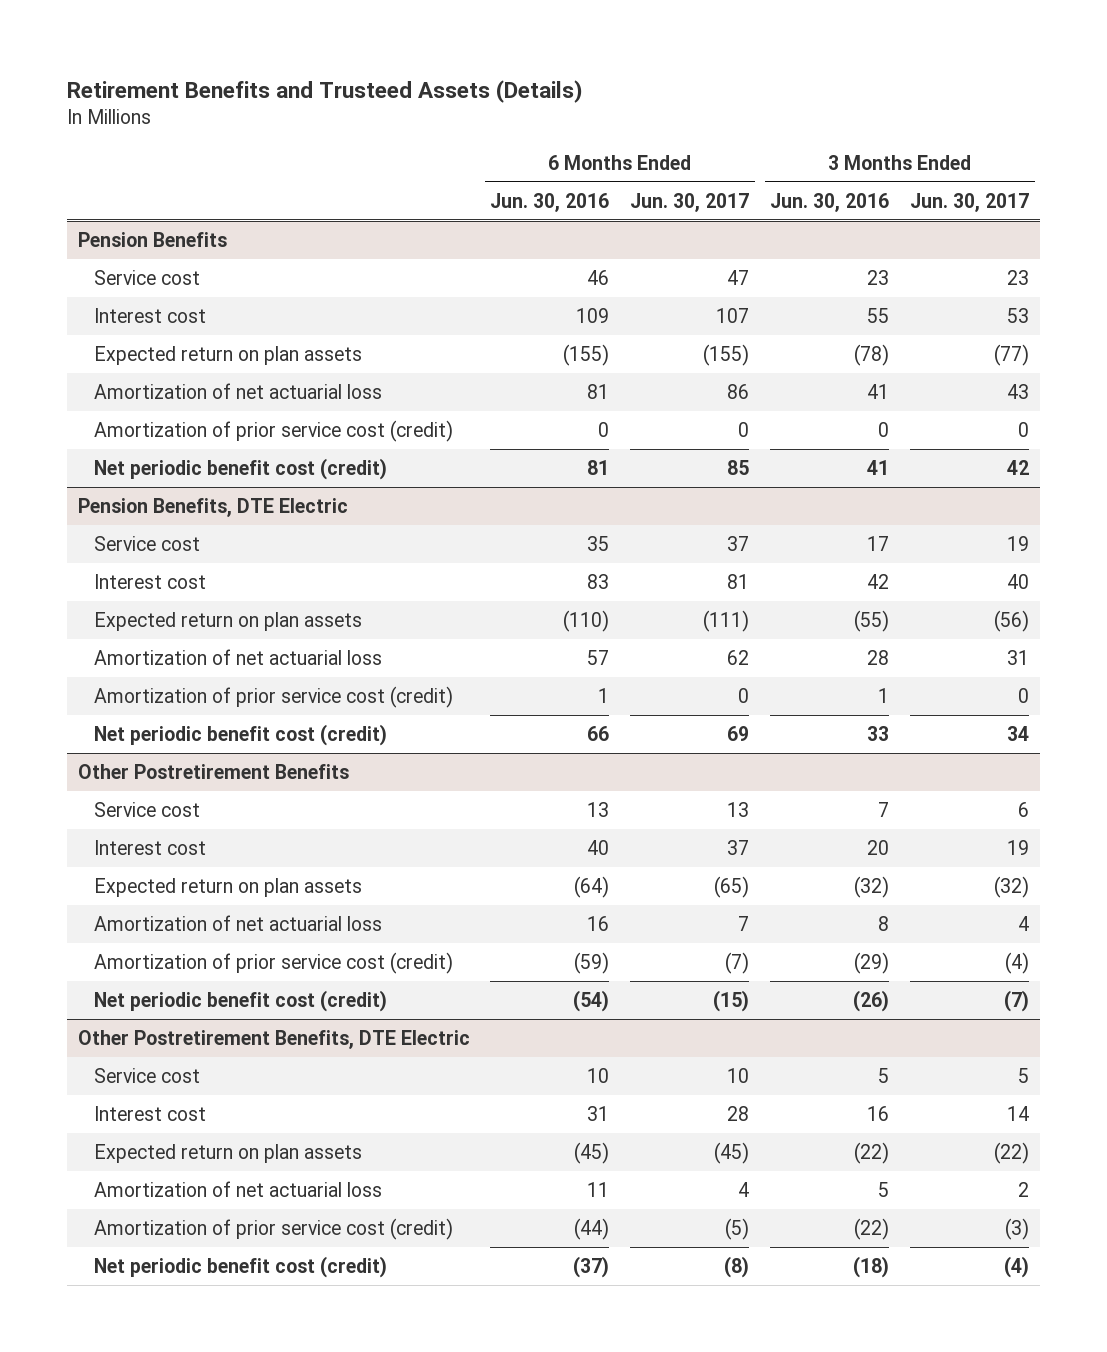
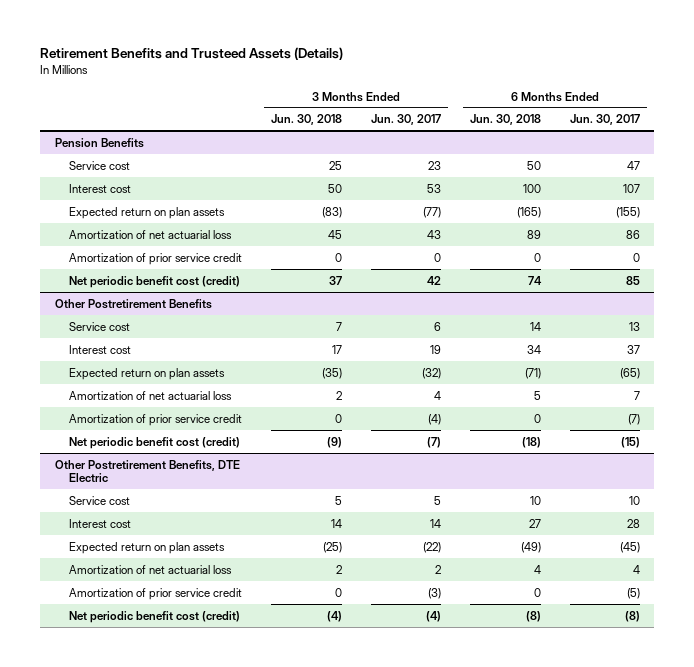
[490,192,610,212] Jun. 30, 2016 -> none
[770,192,890,212] Jun. 30, 2016 -> none
none -> [270,114,342,126] Jun. 30, 2018
none -> [469,114,541,126] Jun. 30, 2018
[93,419,453,442] Amortization of prior service cost (credit) -> [68,252,242,265] Amortization of prior service credit
[77,497,348,517] Pension Benefits, DTE Electric -> none
[93,535,200,551] Service cost -> none
[93,573,206,589] Interest cost -> none
[93,611,362,631] Expected return on plan assets -> none
[93,648,382,665] Amortization of net actuarial loss -> none
[93,685,453,708] Amortization of prior service cost (credit) -> none
[93,723,387,746] Net periodic benefit cost (credit) -> none
[93,951,453,974] Amortization of prior service cost (credit) -> [68,413,242,426] Amortization of prior service credit
[93,1217,453,1240] Amortization of prior service cost (credit) -> [68,587,242,600] Amortization of prior service credit

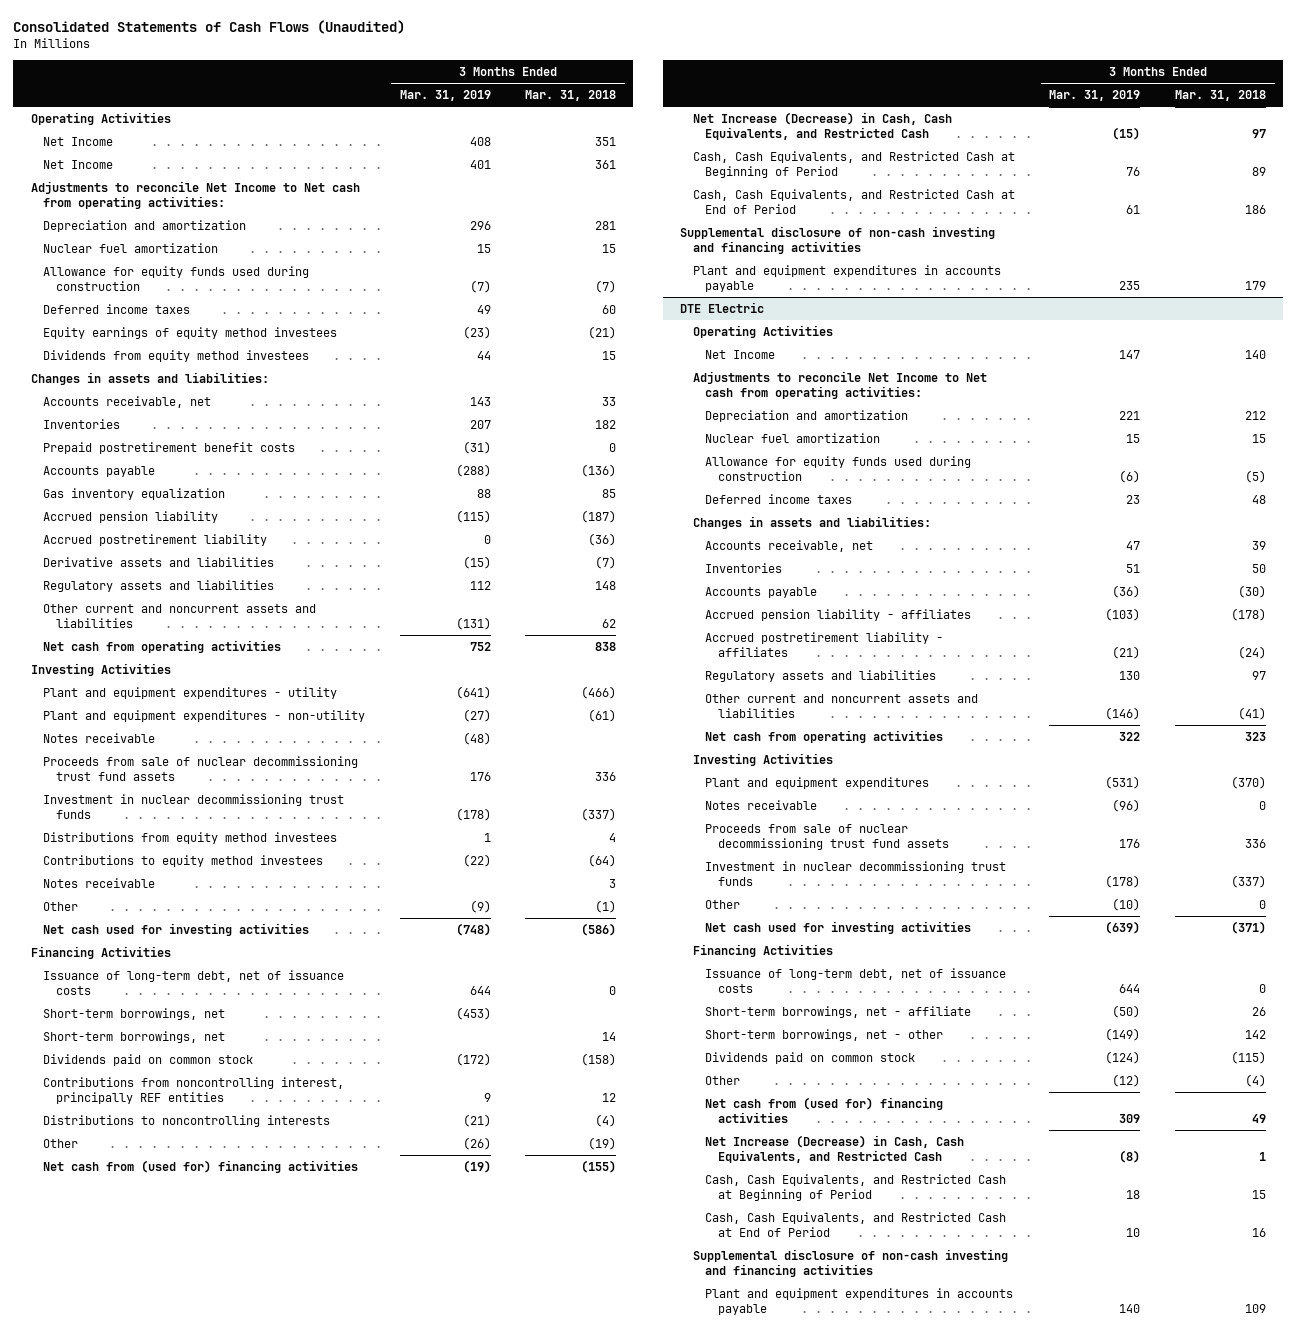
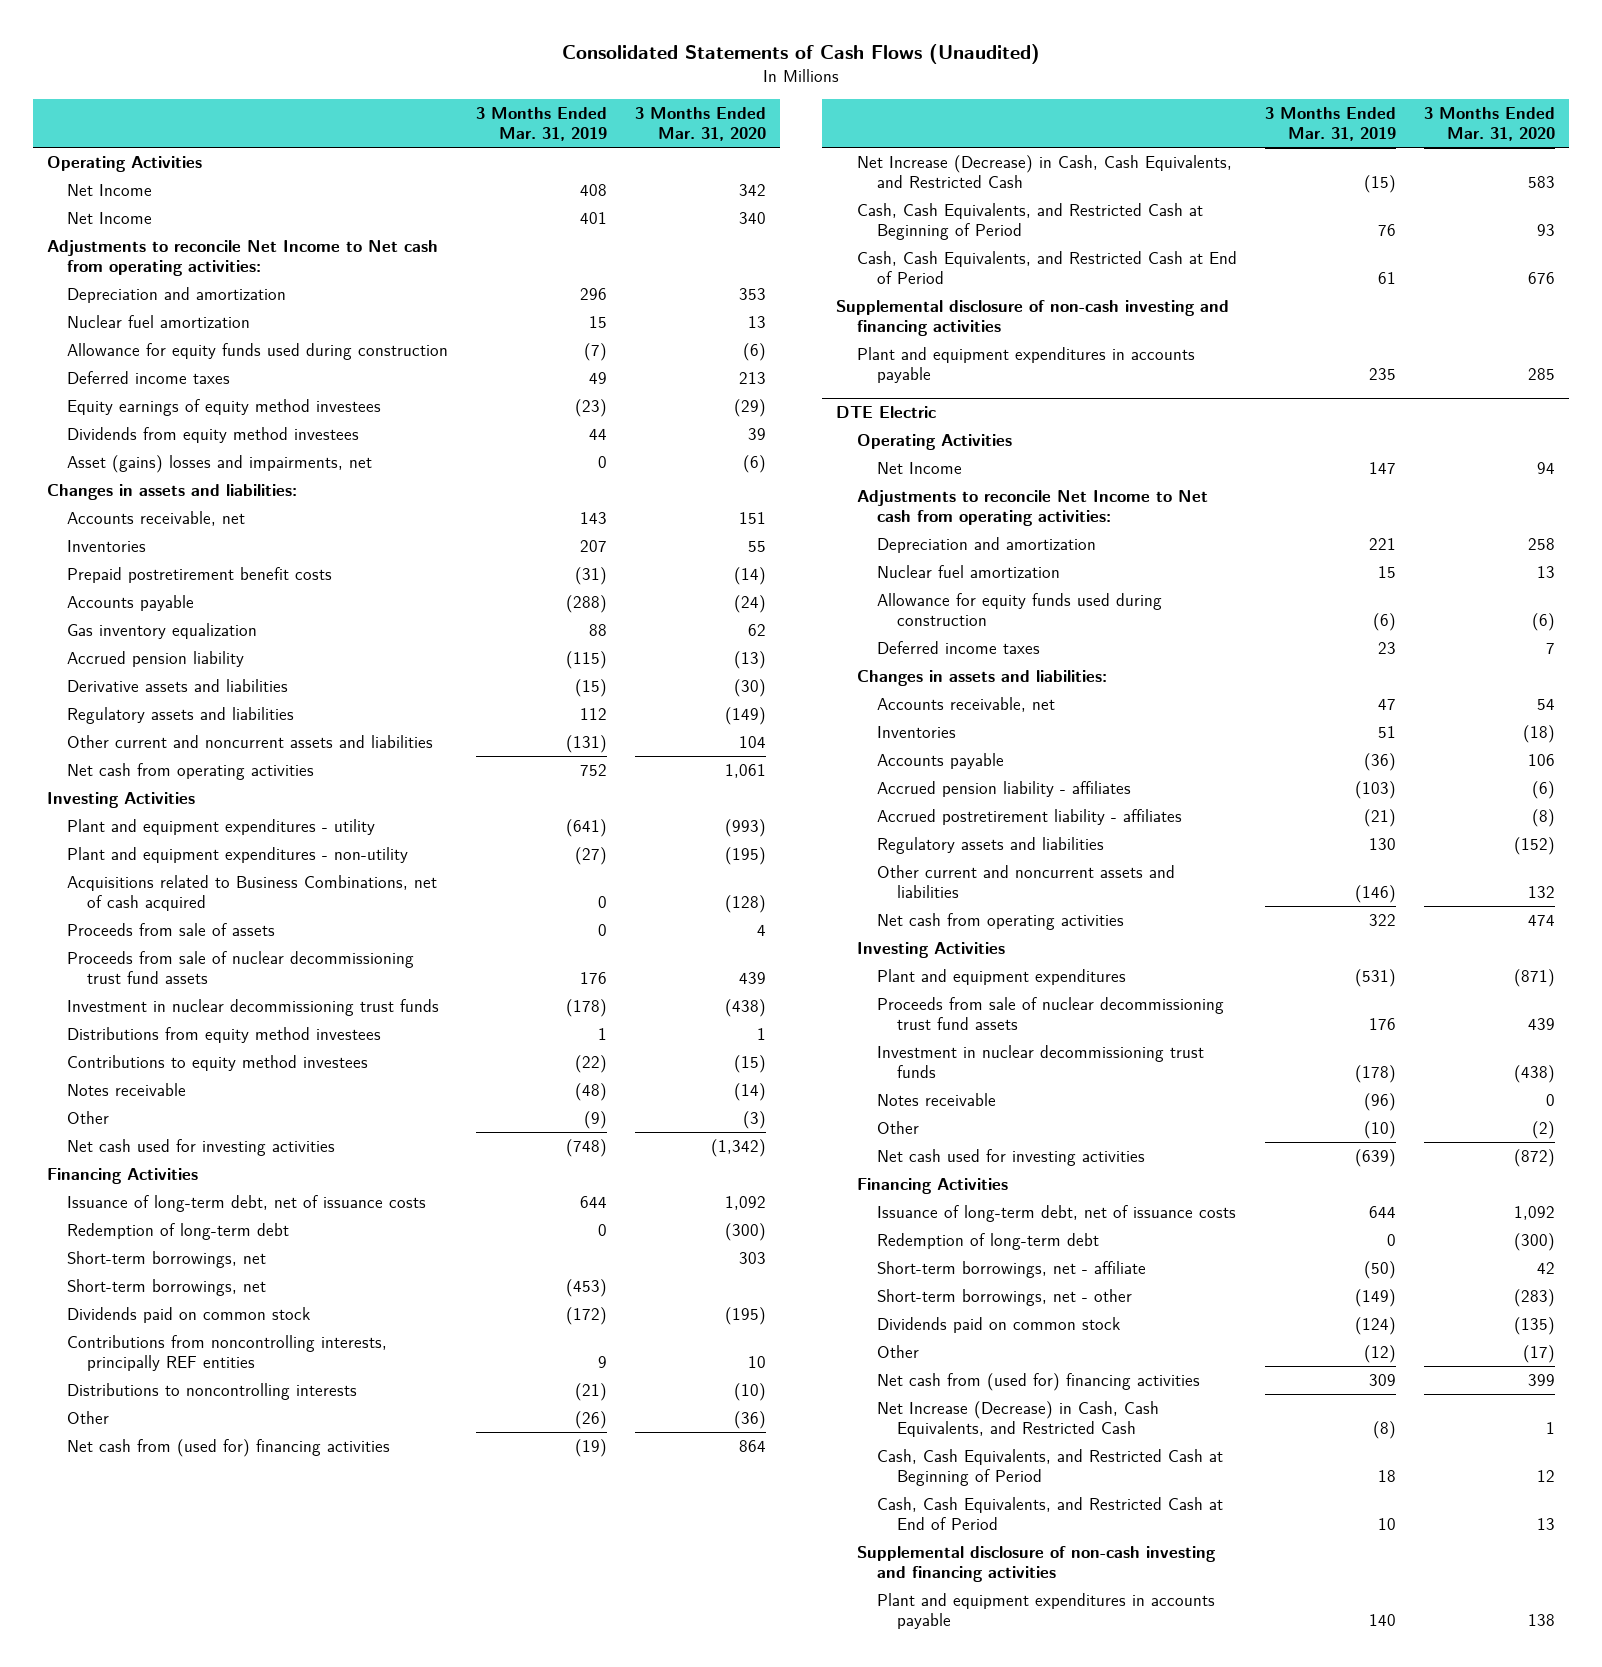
[525,90,617,102] Mar. 31, 2018 -> none
none -> [634,107,766,142] 3 Months Ended Mar. 31, 2020
none -> [66,454,372,473] Asset (gains) losses and impairments, net
[43,533,268,546] Accrued postretirement liability -> none
none -> [66,874,437,911] Acquisitions related to Business Combinations, net of cash acquired
none -> [66,922,275,936] Proceeds from sale of assets
[43,877,156,888] Notes receivable -> none
[43,732,156,743] Notes receivable -> [66,1082,186,1096] Notes receivable
none -> [66,1222,289,1240] Redemption of long-term debt
[43,1007,226,1020] Short-term borrowings, net -> [66,1278,266,1296] Short-term borrowings, net
[43,1076,345,1105] Contributions from noncontrolling interest, principally REF entities -> [66,1334,387,1371] Contributions from noncontrolling interests, principally REF entities
[705,799,818,810] Notes receivable -> [876,1092,996,1106] Notes receivable
none -> [876,1232,1099,1250] Redemption of long-term debt

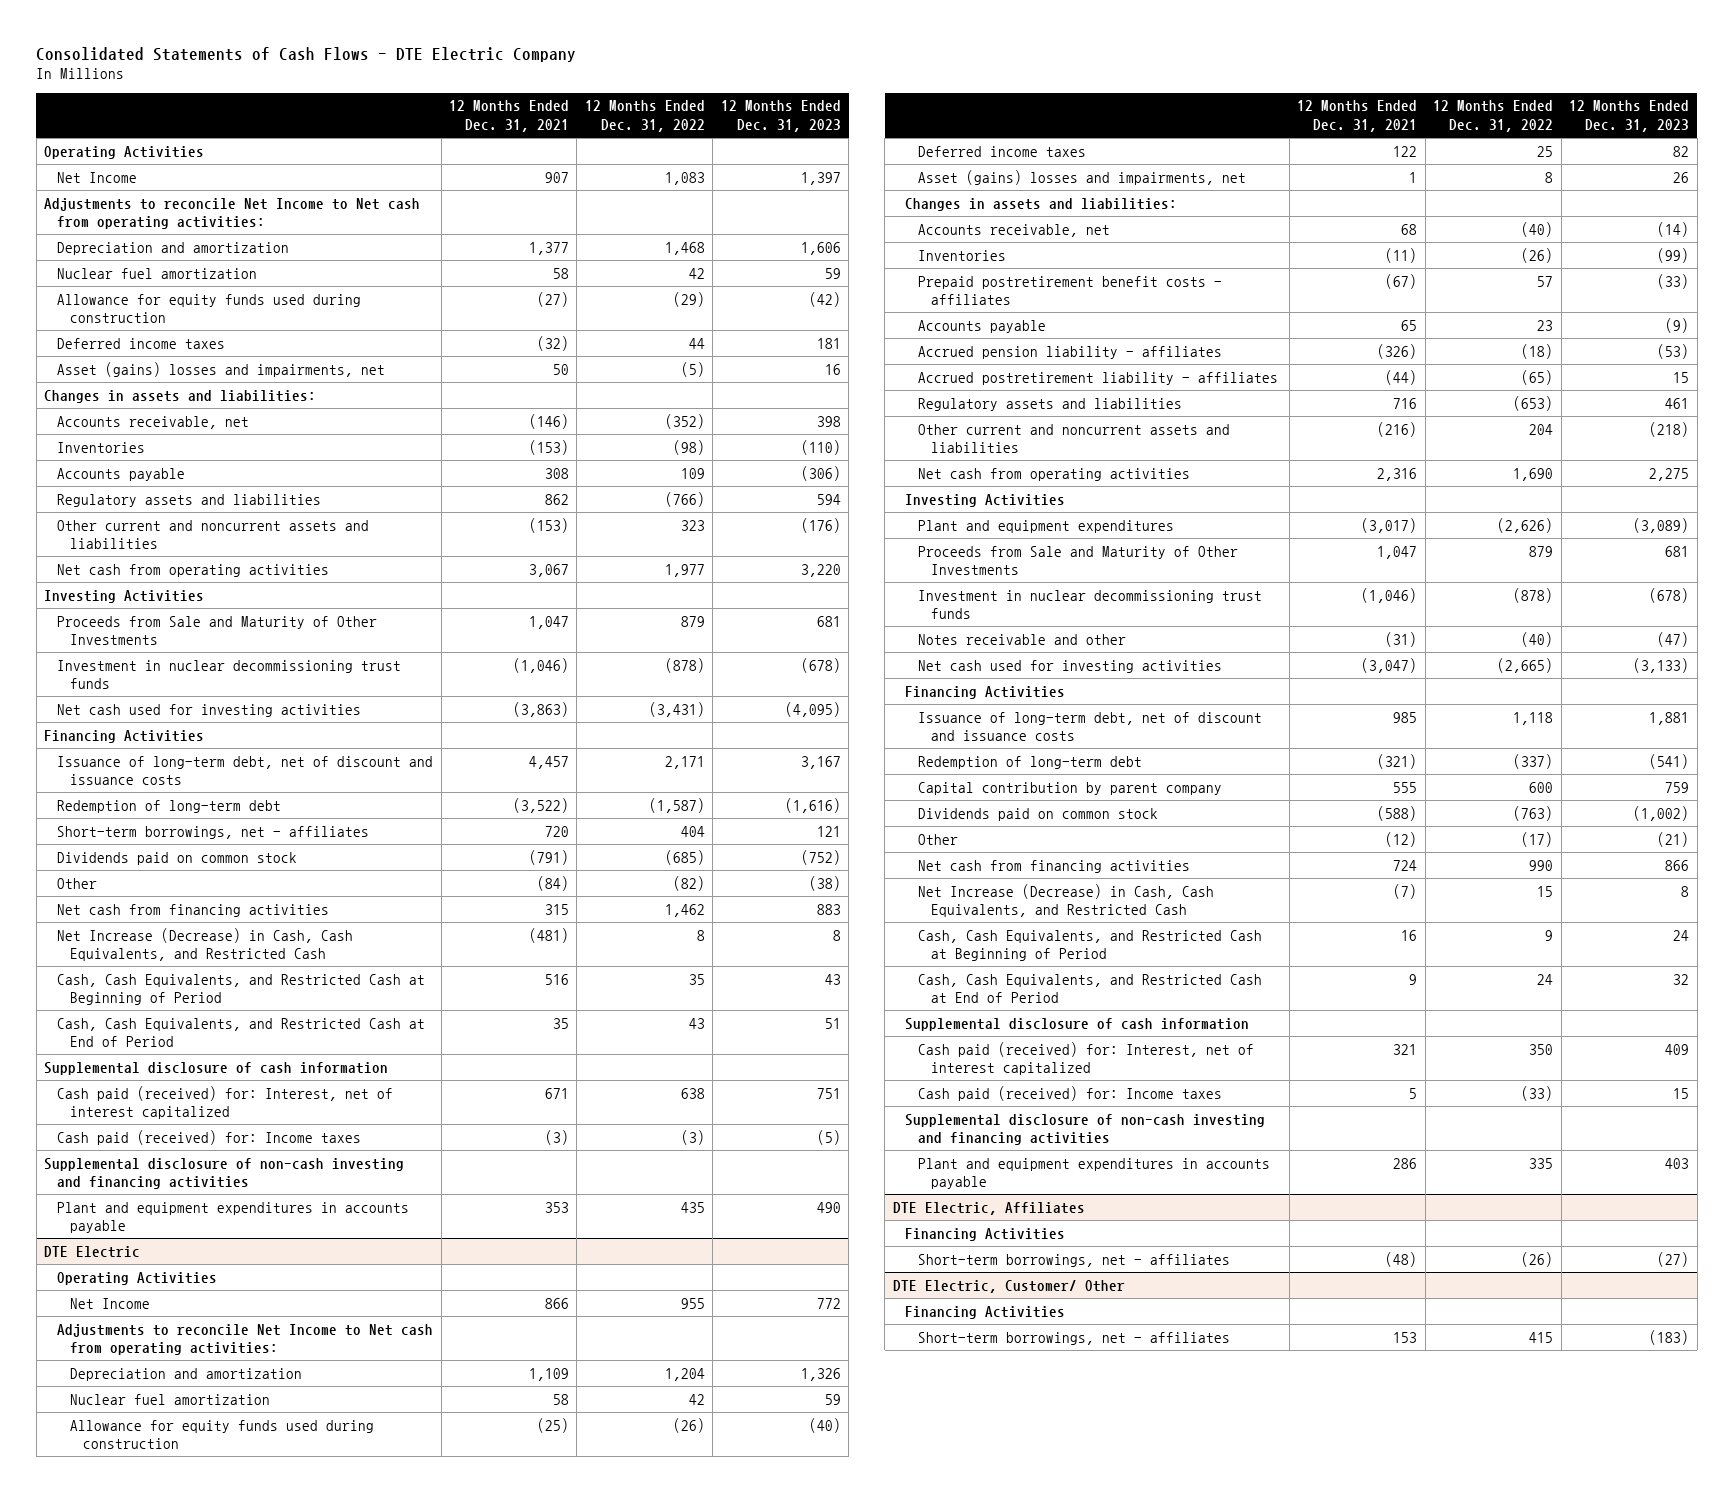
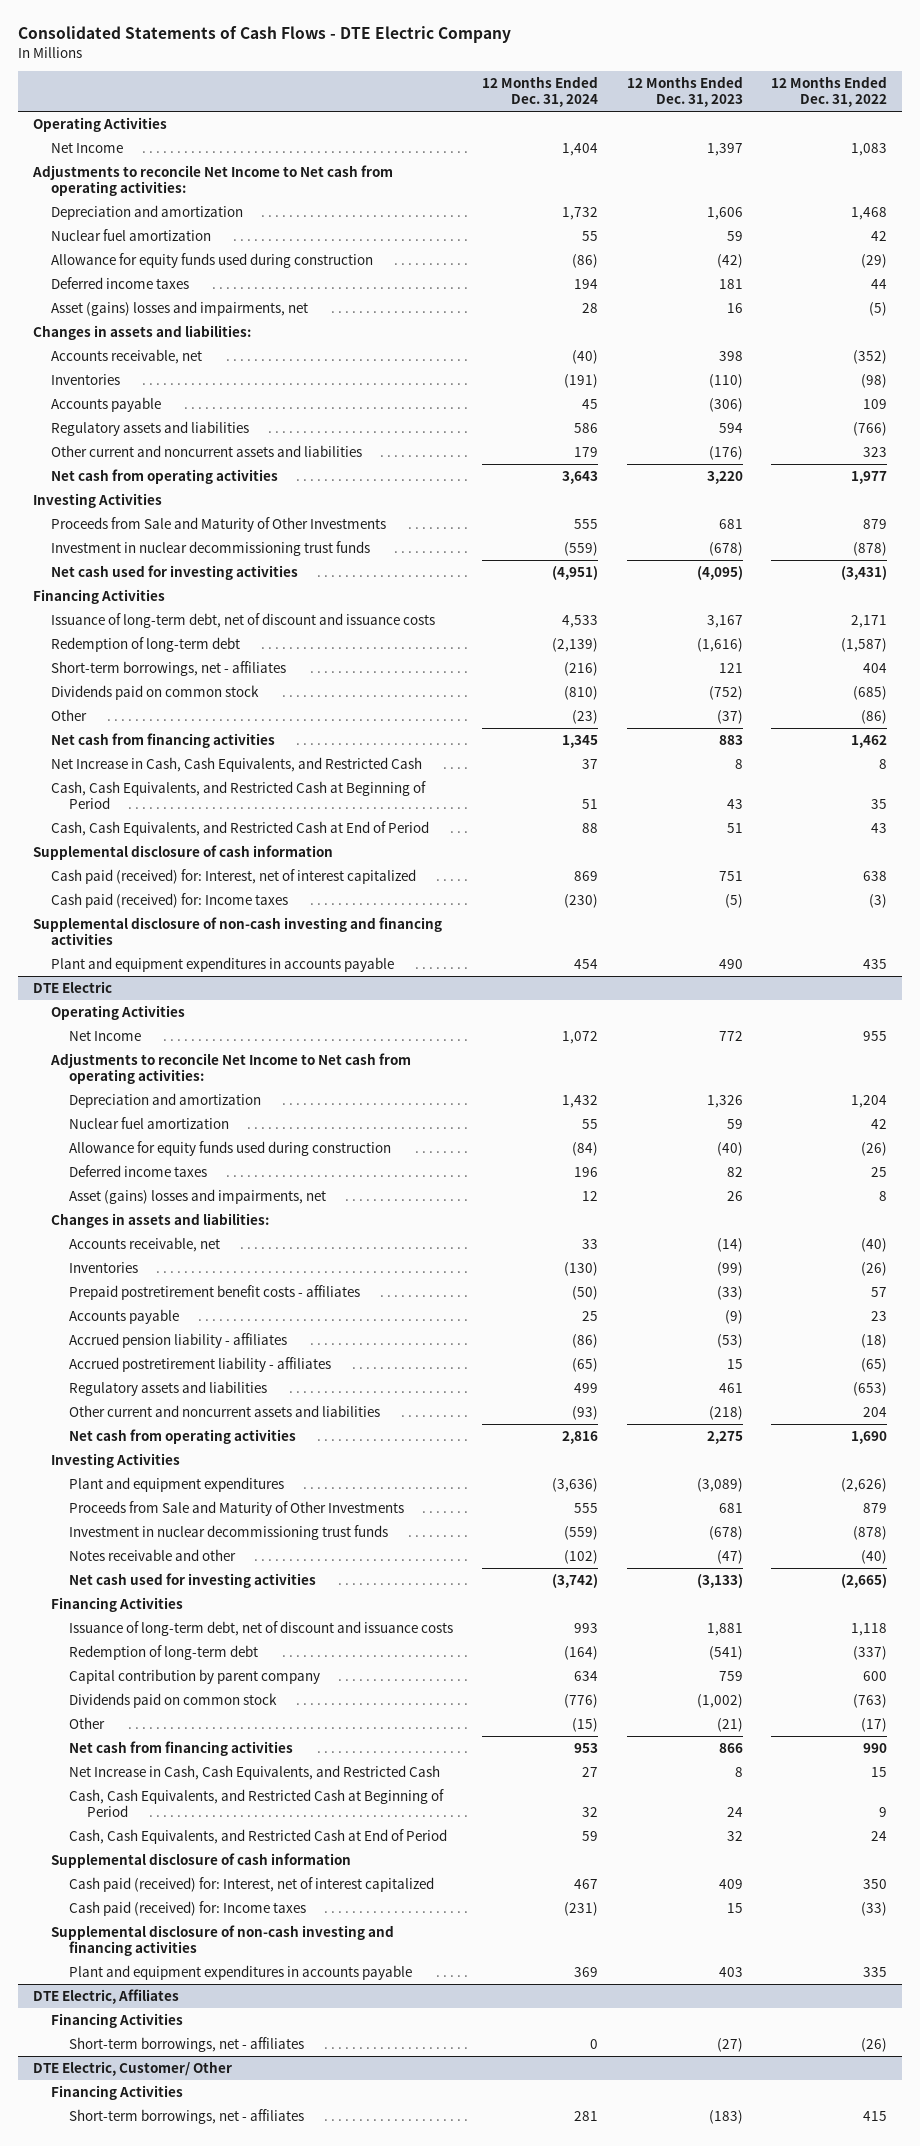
[448,100,569,132] 12 Months Ended Dec. 31, 2021 -> none
none -> [481,76,598,108] 12 Months Ended Dec. 31, 2024
[672,875,705,891] (82) -> [861,709,888,724] (86)
[808,875,841,891] (38) -> [716,709,743,724] (37)
[57,927,354,962] Net Increase (Decrease) in Cash, Cash Equivalents, and Restricted Cash -> [50,756,422,772] Net Increase in Cash, Cash Equivalents, and Restricted Cash
[918,883,1215,918] Net Increase (Decrease) in Cash, Cash Equivalents, and Restricted Cash -> [69,1764,441,1780] Net Increase in Cash, Cash Equivalents, and Restricted Cash

